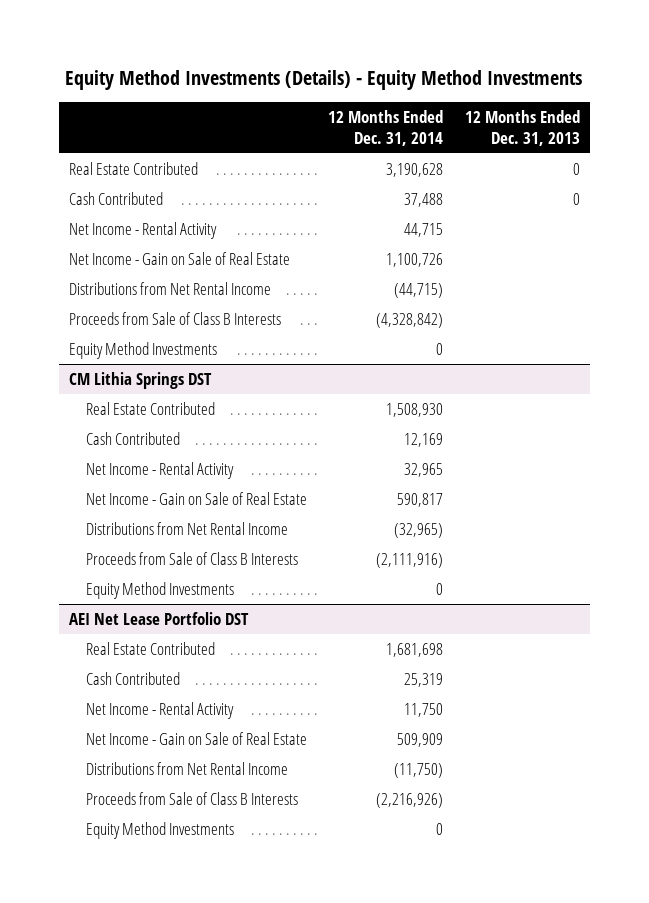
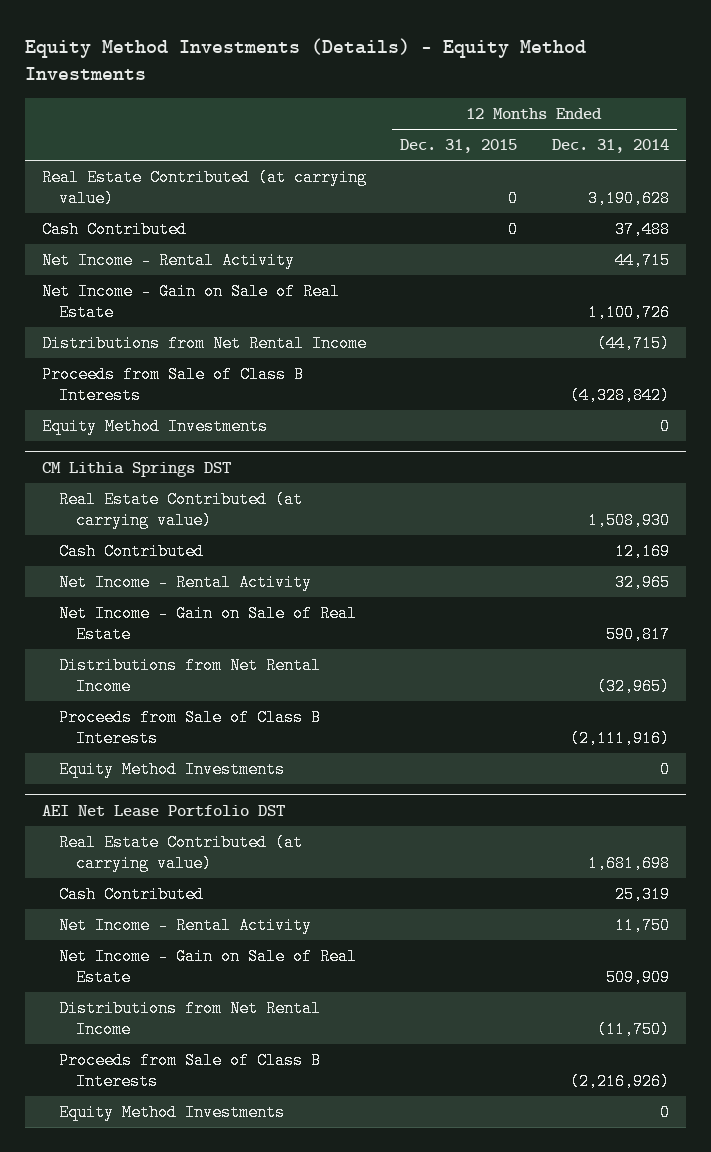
[464,109,580,147] 12 Months Ended Dec. 31, 2013 -> none
none -> [400,139,518,154] Dec. 31, 2015
[69,161,199,175] Real Estate Contributed -> [42,168,368,208] Real Estate Contributed (at carrying value)
[86,401,216,415] Real Estate Contributed -> [59,490,304,530] Real Estate Contributed (at carrying value)
[86,641,216,655] Real Estate Contributed -> [59,833,304,873] Real Estate Contributed (at carrying value)

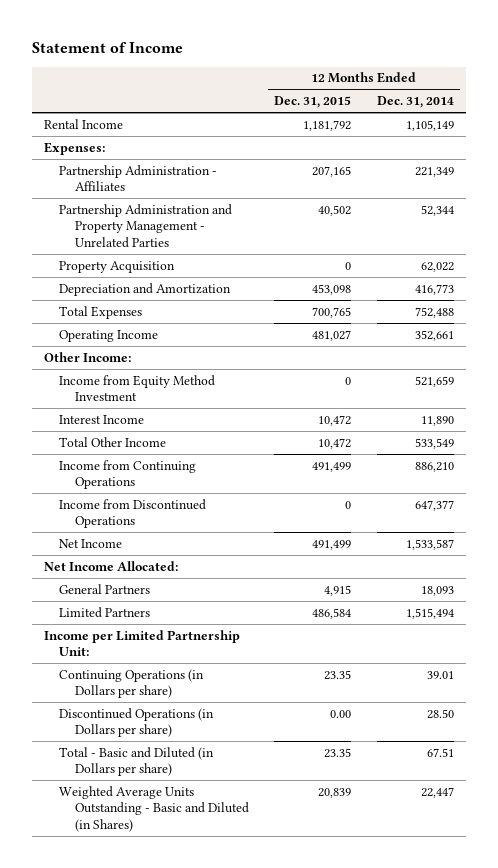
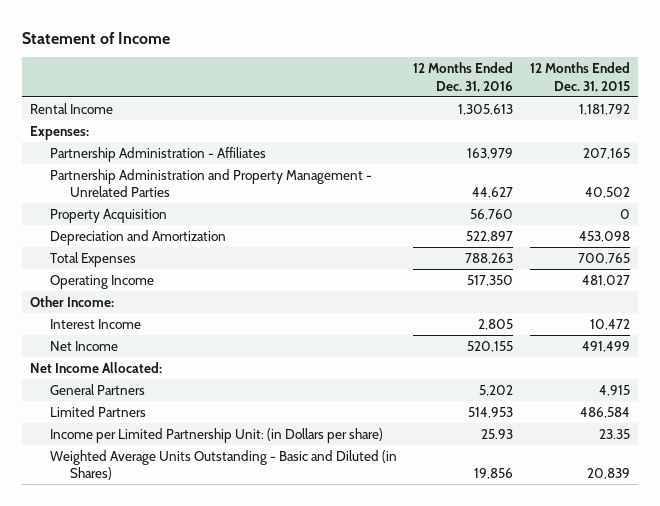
[376,96,454,109] Dec. 31, 2014 -> none
none -> [413,61,514,92] 12 Months Ended Dec. 31, 2016
[59,374,216,402] Income from Equity Method Investment -> none
[59,436,167,447] Total Other Income -> none
[59,459,197,490] Income from Continuing Operations -> none
[59,498,207,529] Income from Discontinued Operations -> none
[44,629,241,657] Income per Limited Partnership Unit: -> none
[59,668,205,699] Continuing Operations (in Dollars per share) -> none
[59,707,215,738] Discontinued Operations (in Dollars per share) -> none
[59,746,215,777] Total - Basic and Diluted (in Dollars per share) -> [50,427,384,443] Income per Limited Partnership Unit: (in Dollars per share)

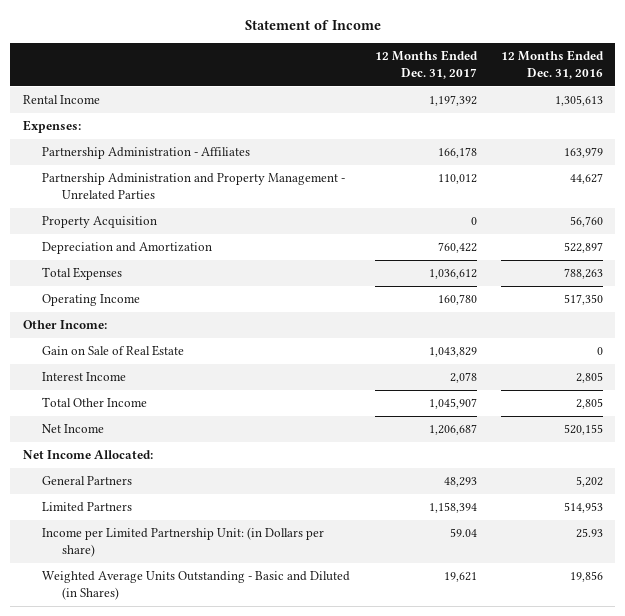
[529,61,630,92] 12 Months Ended Dec. 31, 2015 -> none
none -> [374,50,478,79] 12 Months Ended Dec. 31, 2017
none -> [42,345,185,357] Gain on Sale of Real Estate
none -> [42,397,148,408] Total Other Income

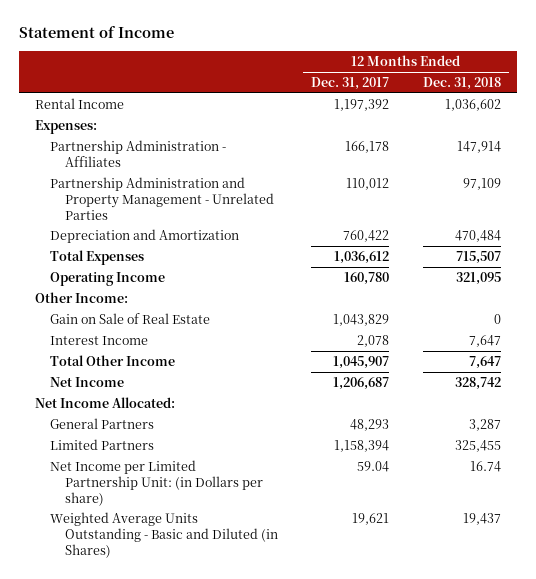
[500,50,604,79] 12 Months Ended Dec. 31, 2016 -> none
none -> [422,77,501,91] Dec. 31, 2018
[42,216,158,229] Property Acquisition -> none
[42,527,325,557] Income per Limited Partnership Unit: (in Dollars per share) -> [50,460,263,506] Net Income per Limited Partnership Unit: (in Dollars per share)

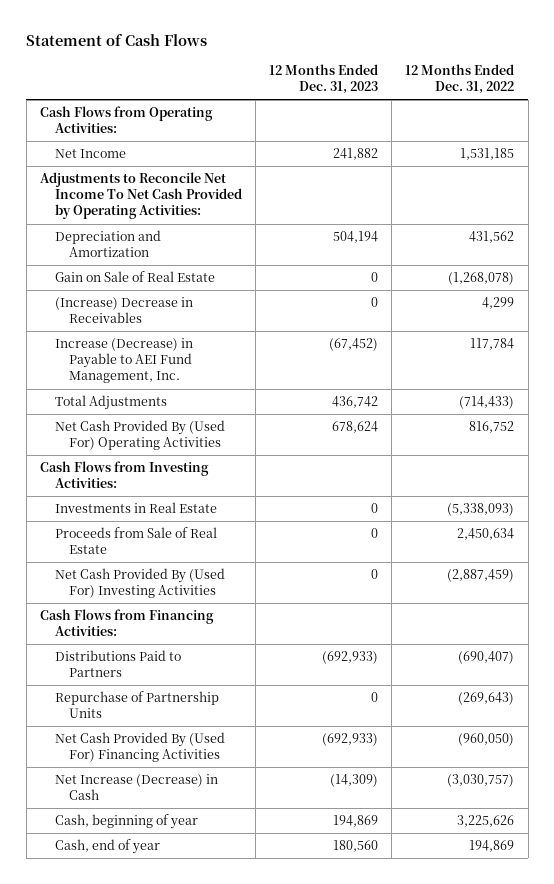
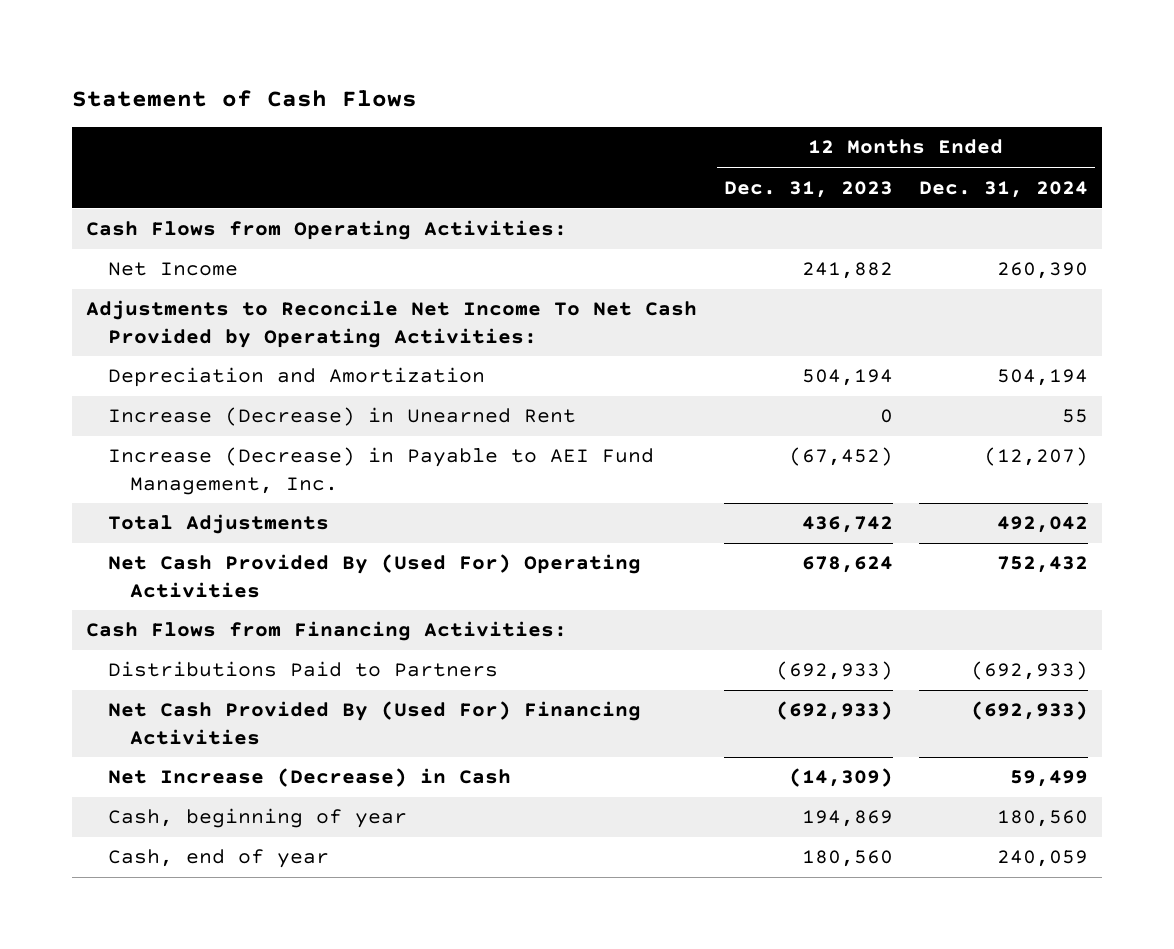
[405,64,515,95] 12 Months Ended Dec. 31, 2022 -> none
none -> [919,180,1089,198] Dec. 31, 2024
[54,271,215,283] Gain on Sale of Real Estate -> none
[54,297,193,324] (Increase) Decrease in Receivables -> [107,407,576,427] Increase (Decrease) in Unearned Rent
[39,461,209,489] Cash Flows from Investing Activities: -> none
[54,502,217,514] Investments in Real Estate -> none
[54,527,217,555] Proceeds from Sale of Real Estate -> none
[54,568,225,599] Net Cash Provided By (Used For) Investing Activities -> none
[54,691,219,719] Repurchase of Partnership Units -> none

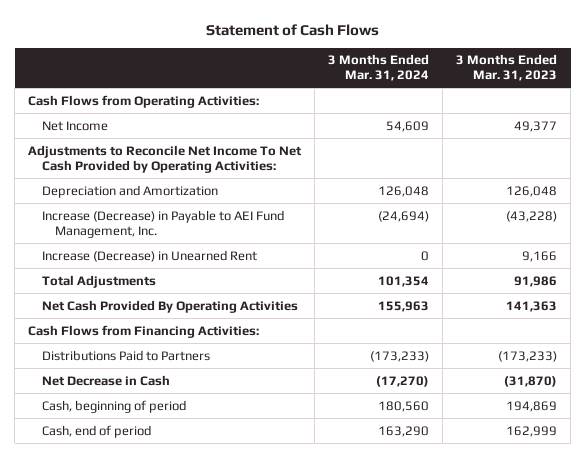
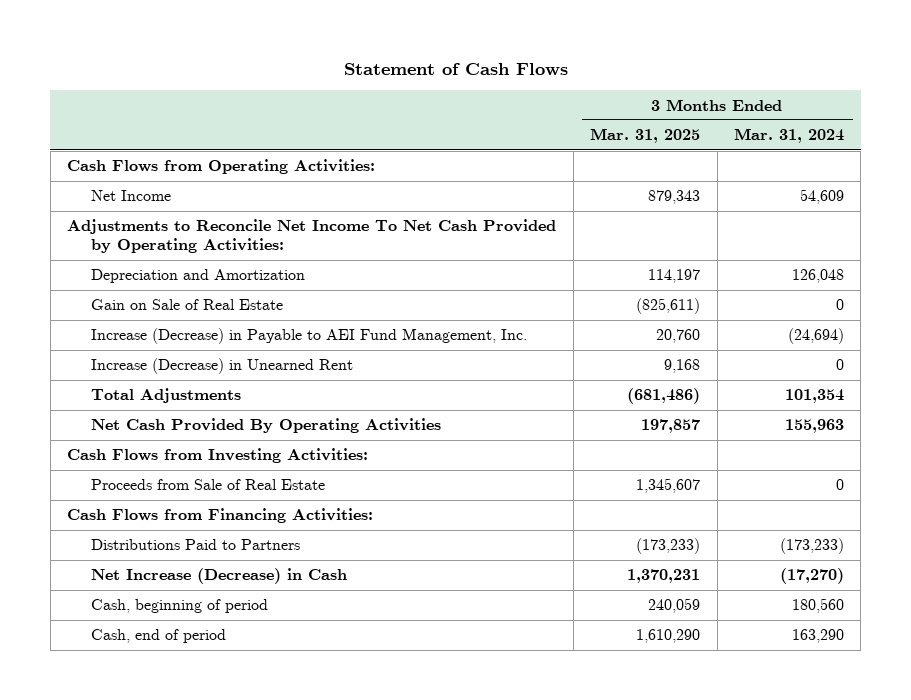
[456,54,558,82] 3 Months Ended Mar. 31, 2023 -> none
none -> [590,128,701,144] Mar. 31, 2025
none -> [91,299,284,311] Gain on Sale of Real Estate
none -> [67,448,369,464] Cash Flows from Investing Activities:
none -> [91,479,326,491] Proceeds from Sale of Real Estate
[41,374,170,386] Net Decrease in Cash -> [91,568,348,585] Net Increase (Decrease) in Cash

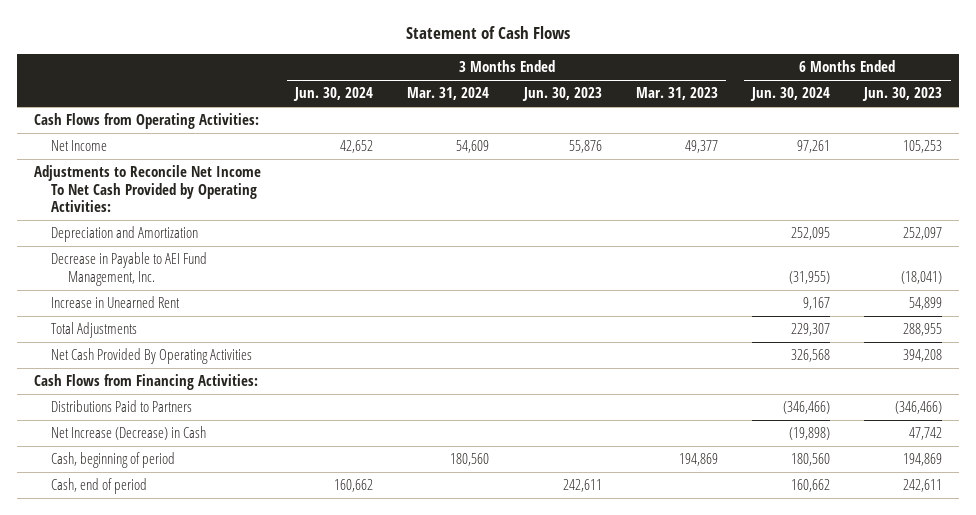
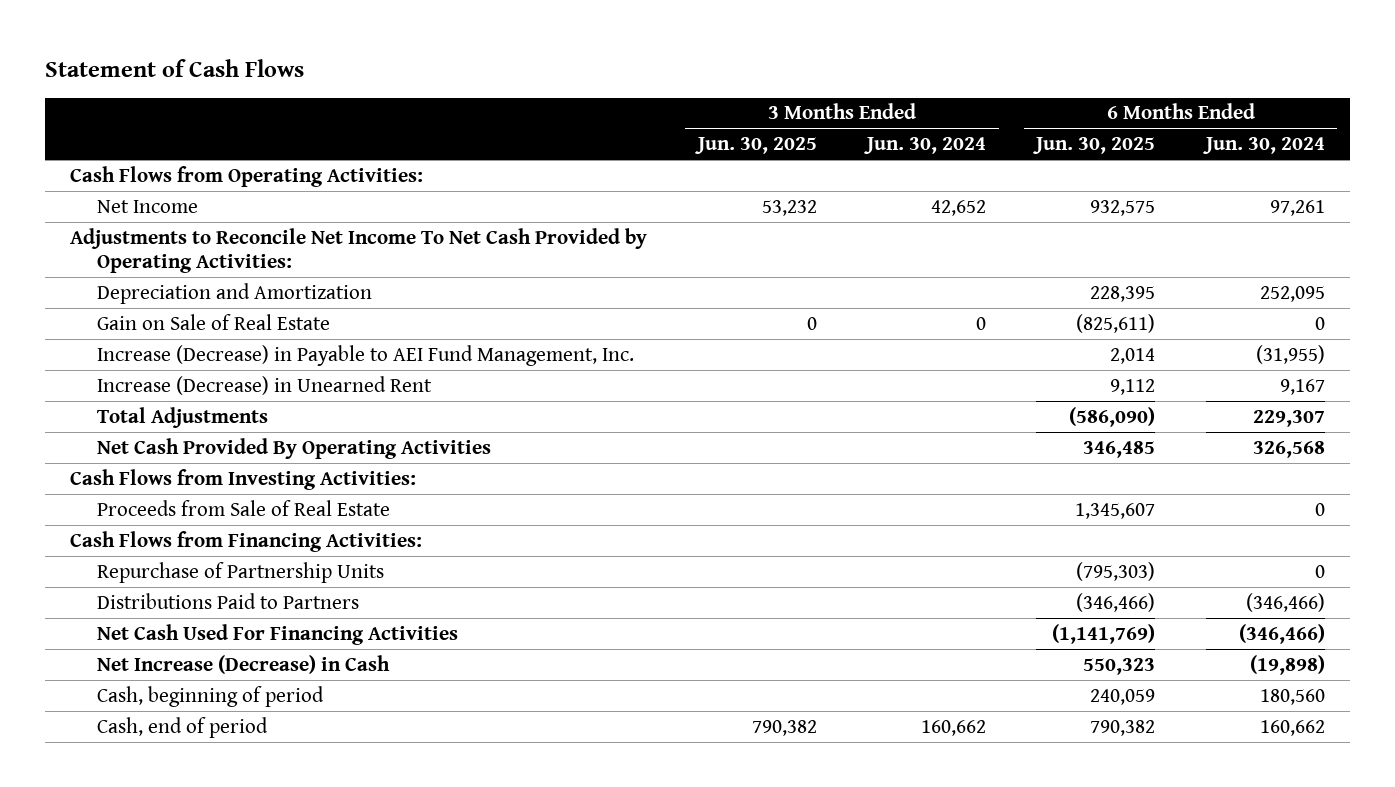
[407,87,490,101] Mar. 31, 2024 -> none
[521,87,602,102] Jun. 30, 2023 -> none
[635,87,718,101] Mar. 31, 2023 -> none
[862,87,943,102] Jun. 30, 2023 -> none
none -> [694,137,817,155] Jun. 30, 2025
none -> [1033,137,1156,155] Jun. 30, 2025
none -> [97,313,331,330] Gain on Sale of Real Estate
[50,252,207,286] Decrease in Payable to AEI Fund Management, Inc. -> [97,344,635,366] Increase (Decrease) in Payable to AEI Fund Management, Inc.
[50,296,180,309] Increase in Unearned Rent -> [97,375,433,395] Increase (Decrease) in Unearned Rent
none -> [70,468,417,490] Cash Flows from Investing Activities:
none -> [97,499,391,516] Proceeds from Sale of Real Estate
none -> [97,561,385,583] Repurchase of Partnership Units
none -> [97,623,459,645] Net Cash Used For Financing Activities

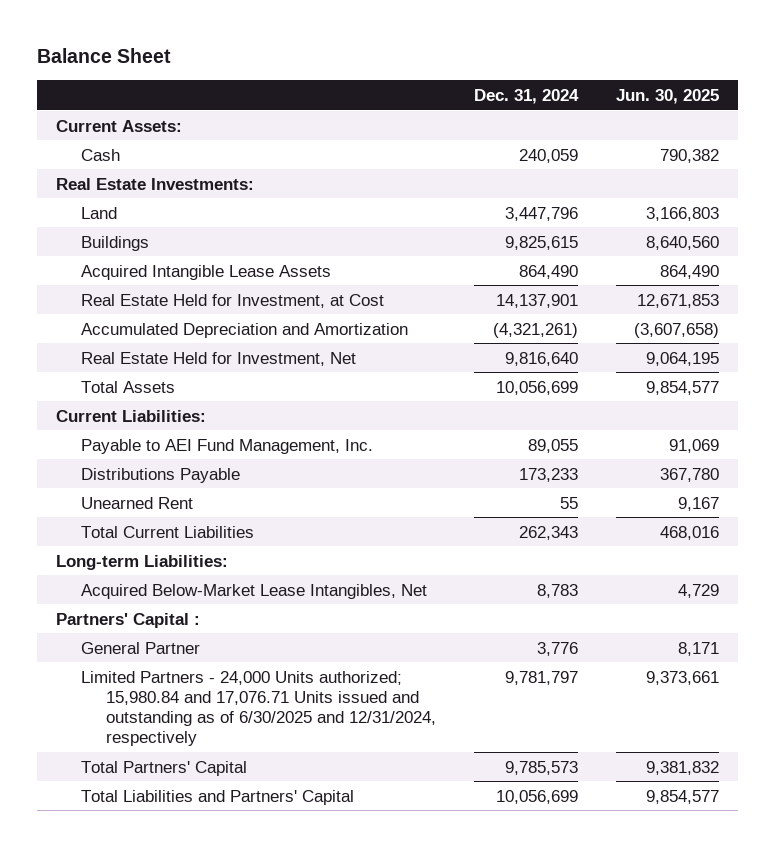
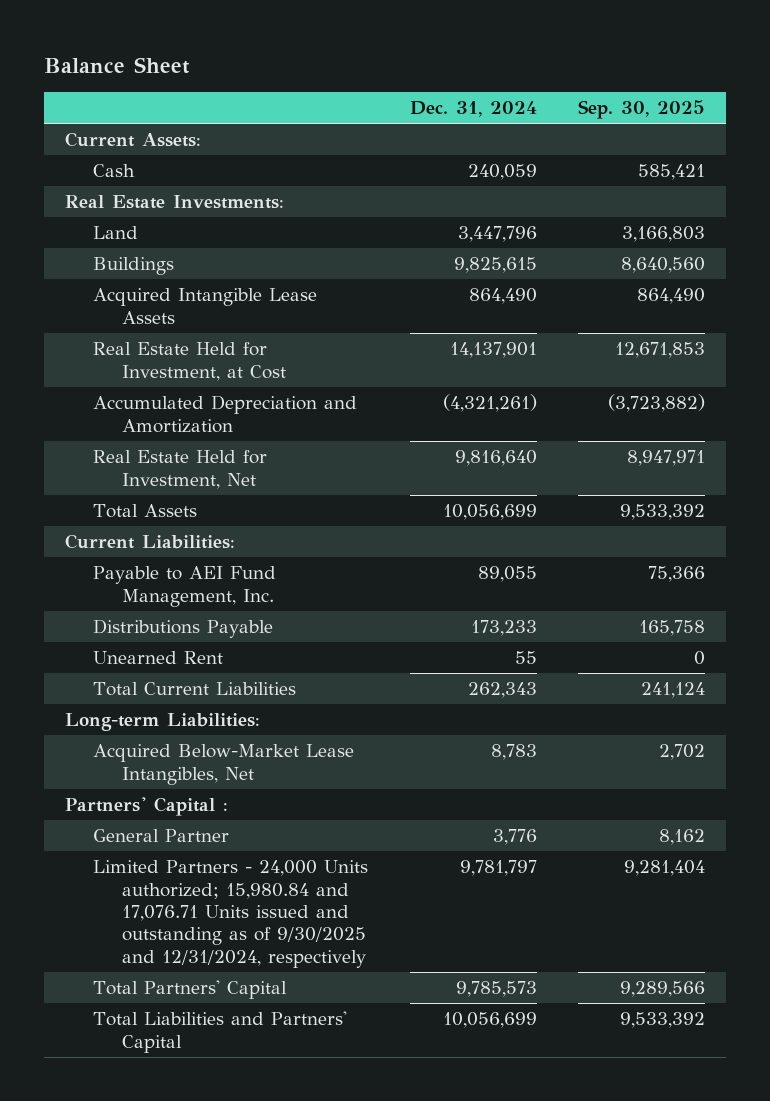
[616,88,720,104] Jun. 30, 2025 -> none
none -> [578,100,706,120] Sep. 30, 2025
[81,670,437,746] Limited Partners - 24,000 Units authorized; 15,980.84 and 17,076.71 Units issued and outstanding as of 6/30/2025 and 12/31/2024, respectively -> [93,860,369,968] Limited Partners - 24,000 Units authorized; 15,980.84 and 17,076.71 Units issued and outstanding as of 9/30/2025 and 12/31/2024, respectively

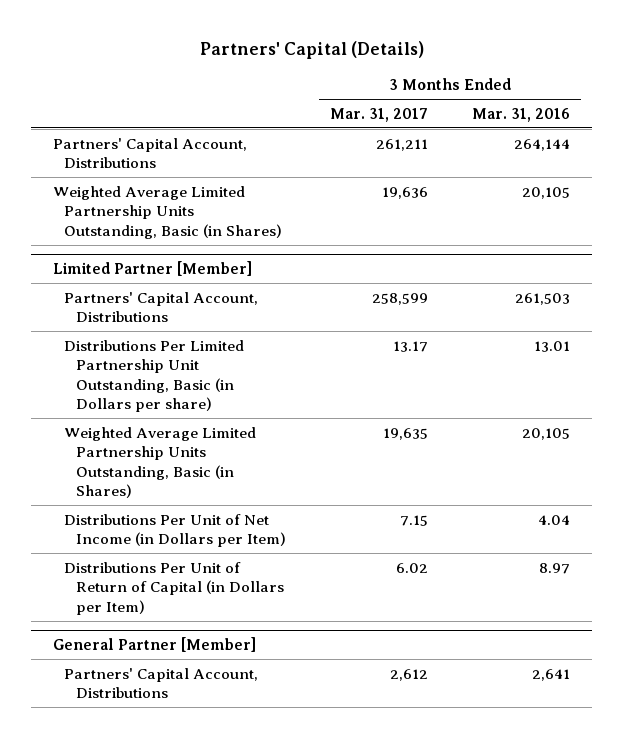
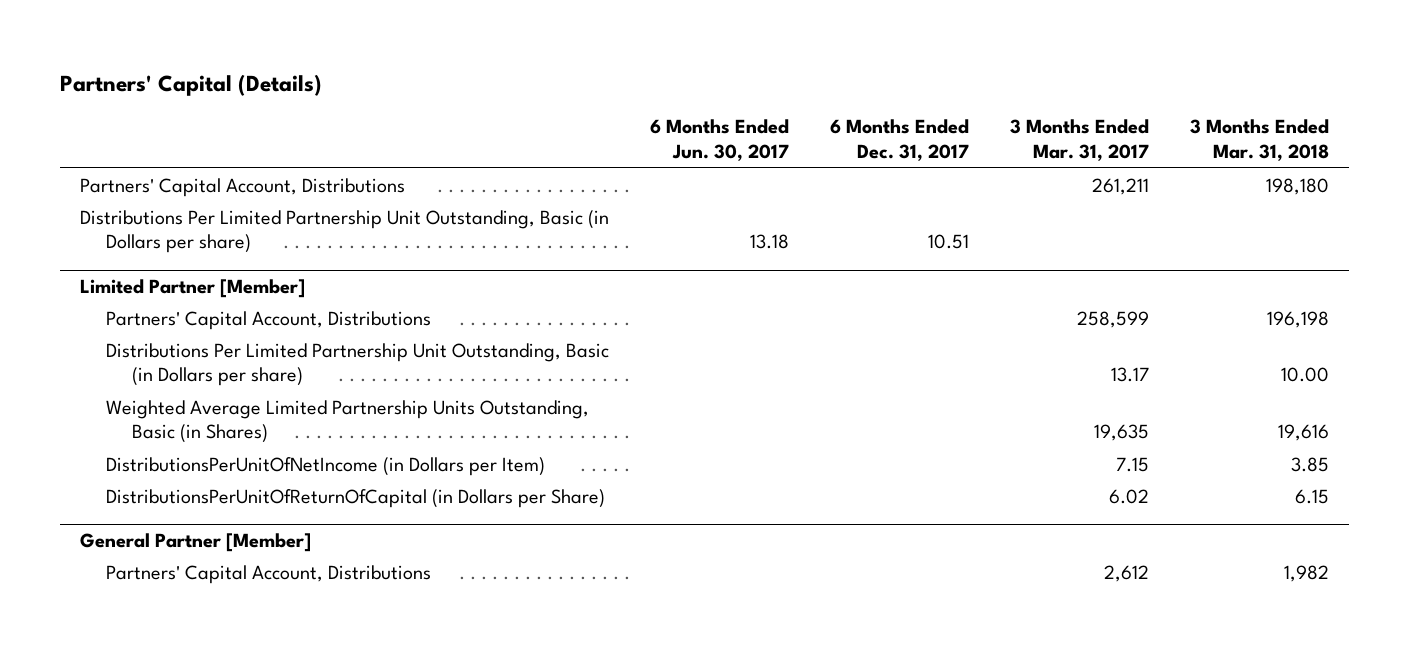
[472,107,571,122] Mar. 31, 2016 -> none
none -> [650,119,790,162] 6 Months Ended Jun. 30, 2017
none -> [830,119,970,162] 6 Months Ended Dec. 31, 2017
none -> [1189,119,1329,162] 3 Months Ended Mar. 31, 2018
[53,185,283,239] Weighted Average Limited Partnership Units Outstanding, Basic (in Shares) -> none
none -> [80,209,610,254] Distributions Per Limited Partnership Unit Outstanding, Basic (in Dollars per share)
[64,513,286,548] Distributions Per Unit of Net Income (in Dollars per Item) -> [106,456,546,476] DistributionsPerUnitOfNetIncome (in Dollars per Item)
[64,561,284,615] Distributions Per Unit of Return of Capital (in Dollars per Item) -> [106,488,606,508] DistributionsPerUnitOfReturnOfCapital (in Dollars per Share)

